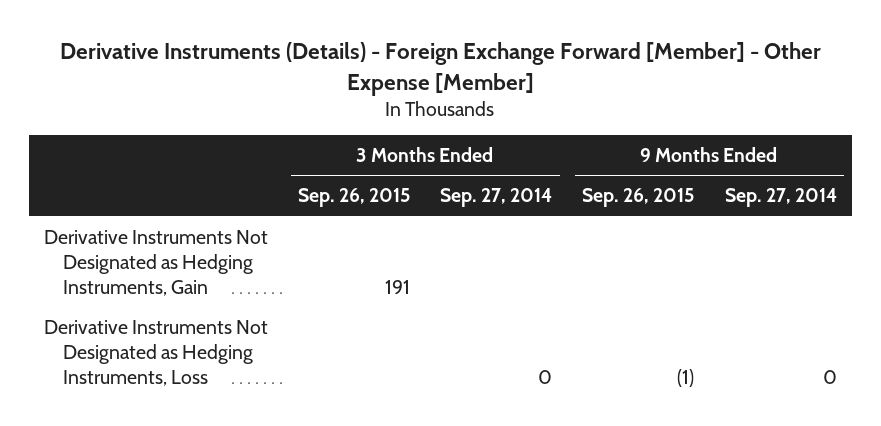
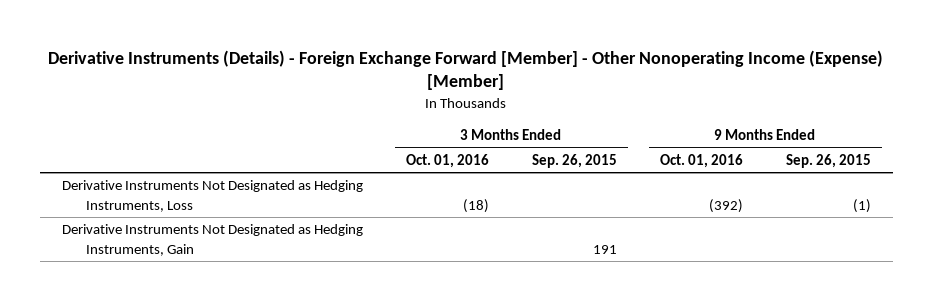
[60,42,822,96] Derivative Instruments (Details) - Foreign Exchange Forward [Member] - Other Expense [Member] -> [48,49,884,91] Derivative Instruments (Details) - Foreign Exchange Forward [Member] - Other Nonoperating Income (Expense) [Member]
[440,188,553,208] Sep. 27, 2014 -> none
[724,188,837,208] Sep. 27, 2014 -> none
none -> [405,153,489,168] Oct. 01, 2016
none -> [659,153,743,168] Oct. 01, 2016
[44,229,269,296] Derivative Instruments Not Designated as Hedging Instruments, Gain -> [61,224,363,256] Derivative Instruments Not Designated as Hedging Instruments, Gain

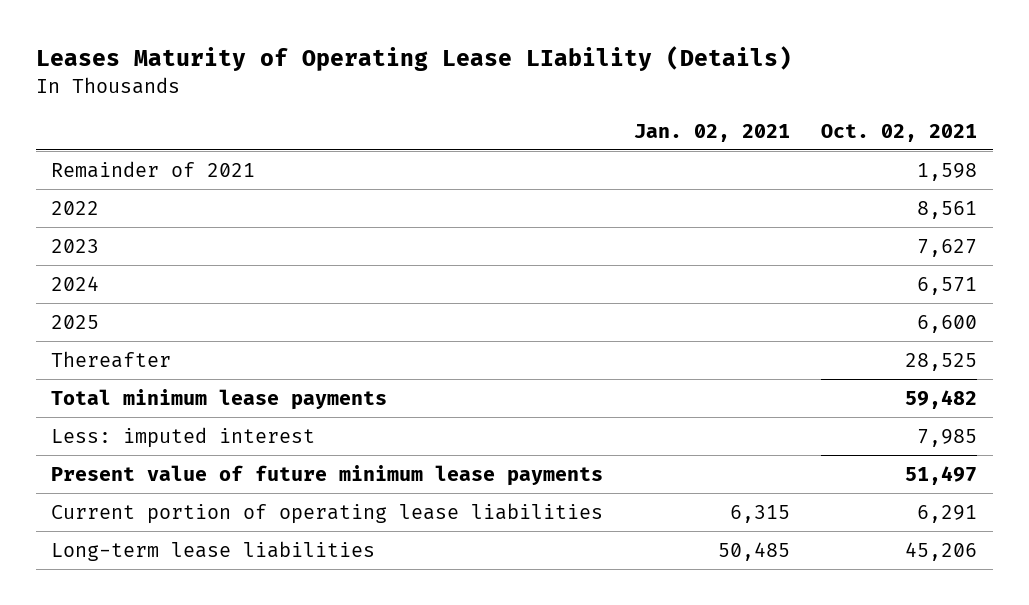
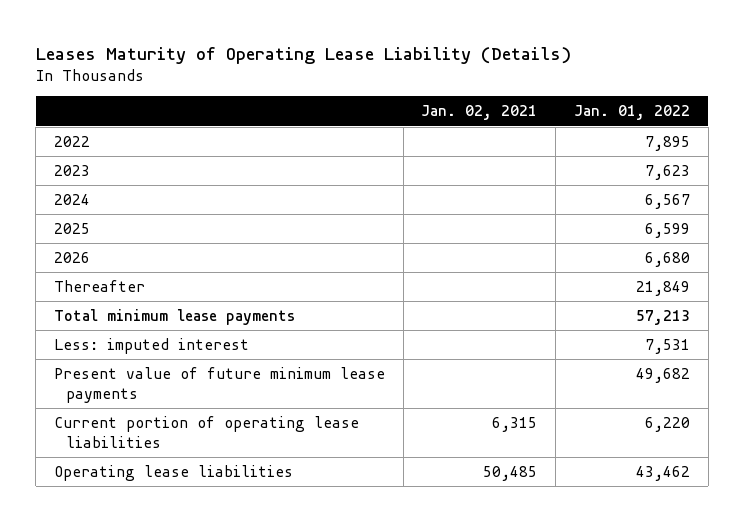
[35,46,792,72] Leases Maturity of Operating Lease LIability (Details) -> [35,46,571,64] Leases Maturity of Operating Lease Liability (Details)
[821,124,978,143] Oct. 02, 2021 -> none
none -> [573,105,690,121] Jan. 01, 2022
[51,160,256,178] Remainder of 2021 -> none
none -> [54,251,91,263] 2026
[51,540,376,561] Long-term lease liabilities -> [54,464,294,481] Operating lease liabilities

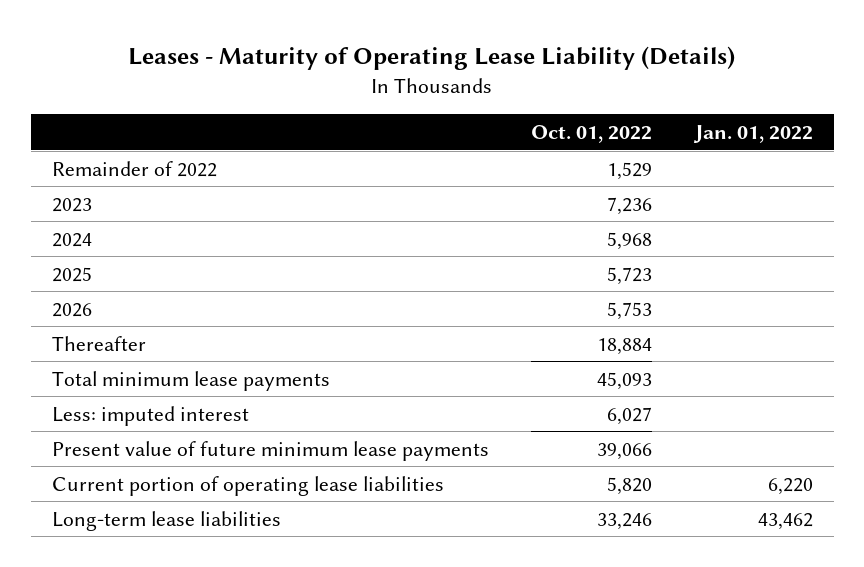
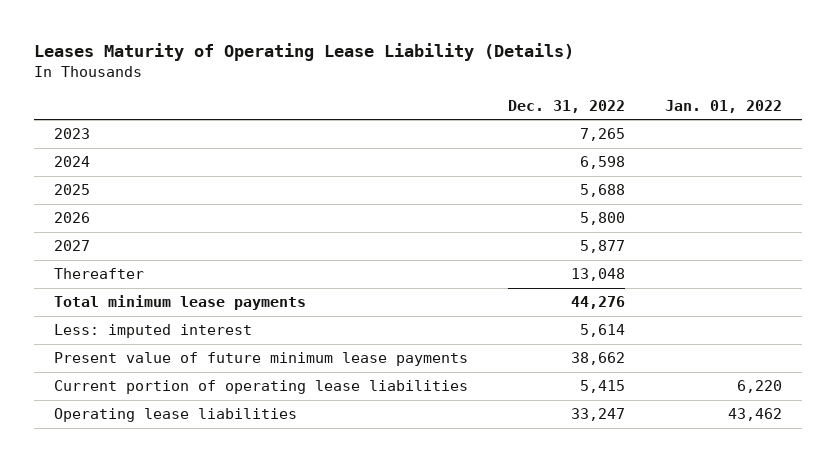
[128,45,736,70] Leases - Maturity of Operating Lease Liability (Details) -> [34,43,575,62] Leases Maturity of Operating Lease Liability (Details)
[531,124,653,143] Oct. 01, 2022 -> none
none -> [508,99,626,113] Dec. 31, 2022
[51,160,217,177] Remainder of 2022 -> none
none -> [54,240,91,252] 2027
[51,510,281,531] Long-term lease liabilities -> [54,408,298,423] Operating lease liabilities

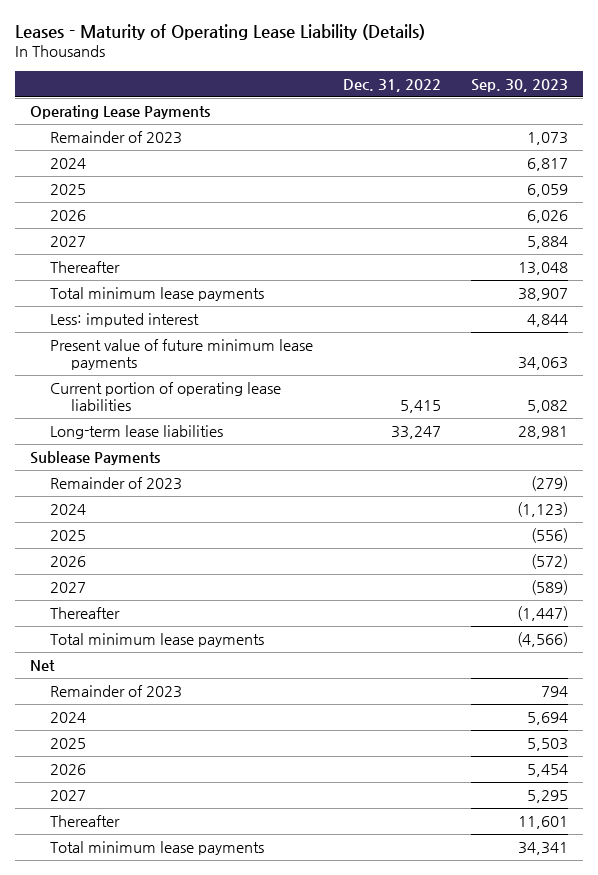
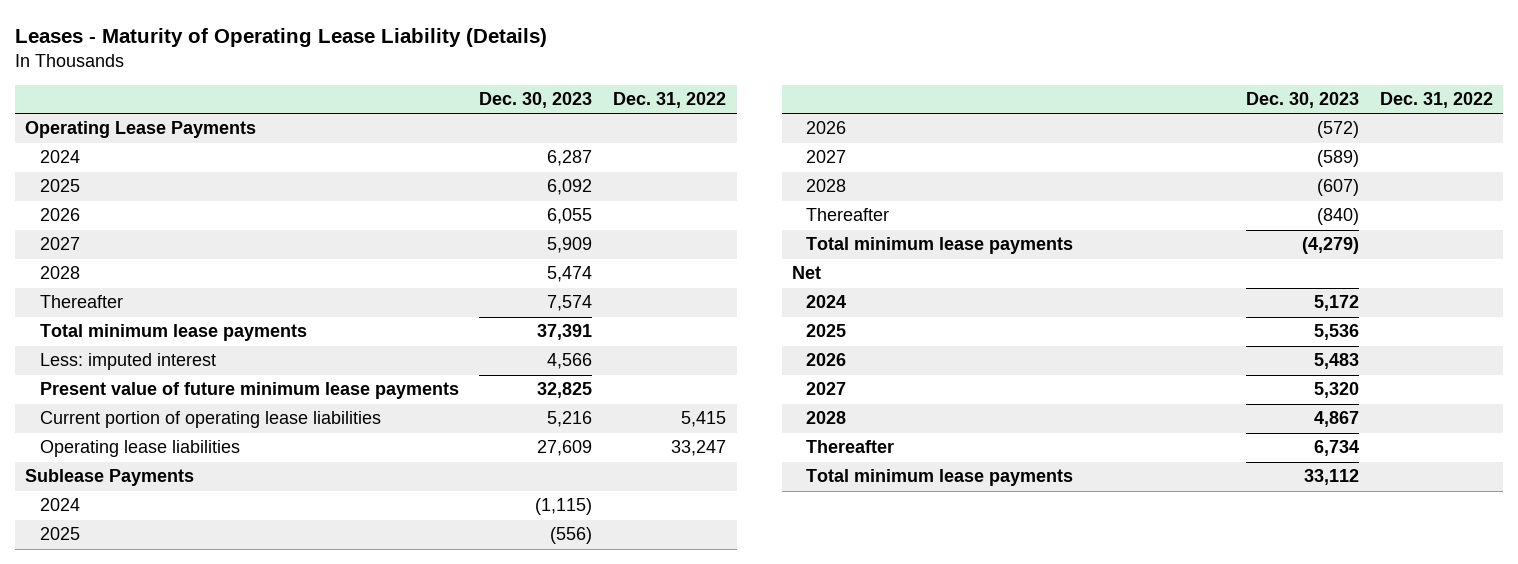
[471,78,569,92] Sep. 30, 2023 -> none
none -> [479,92,593,109] Dec. 30, 2023
[50,131,183,145] Remainder of 2023 -> none
none -> [39,266,80,280] 2028
[50,425,224,440] Long-term lease liabilities -> [39,440,240,458] Operating lease liabilities
[50,477,183,491] Remainder of 2023 -> none
none -> [806,179,847,193] 2028
[50,685,183,699] Remainder of 2023 -> none
none -> [806,411,847,425] 2028

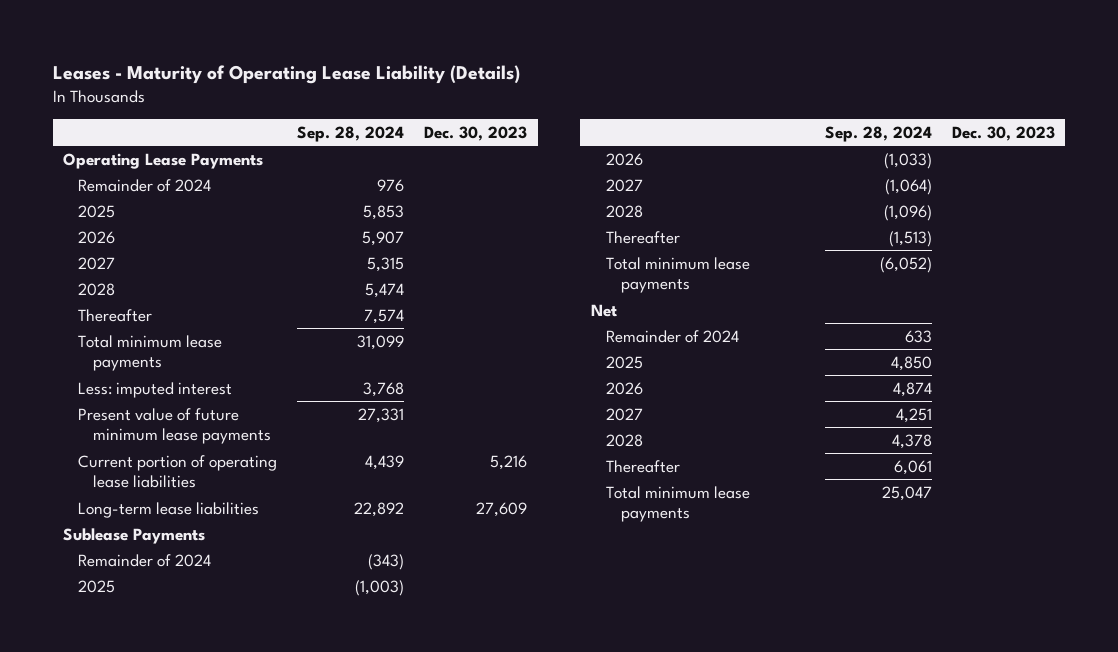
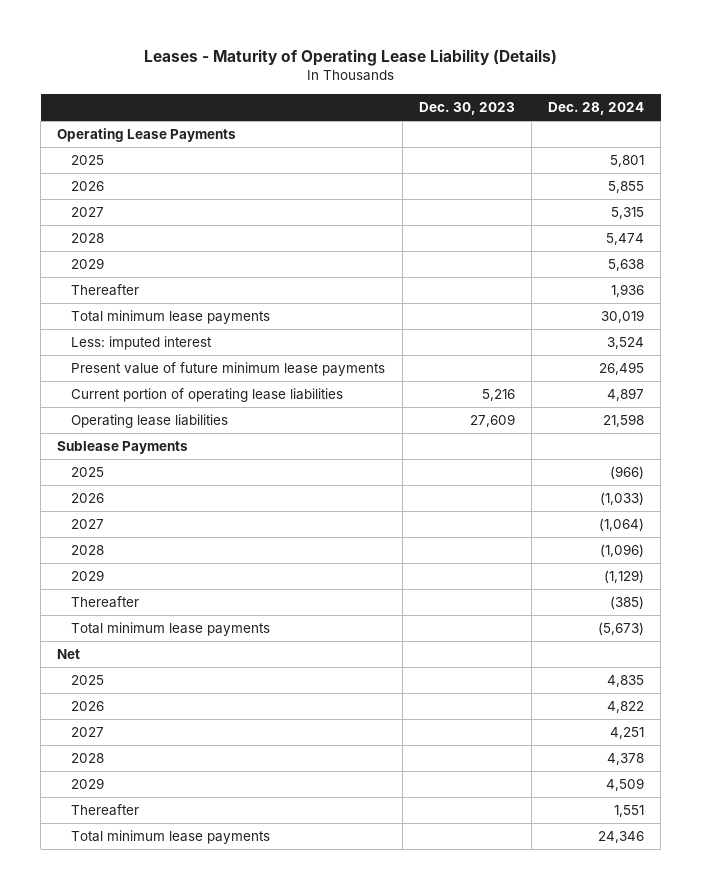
[297,125,405,142] Sep. 28, 2024 -> none
none -> [547,102,644,116] Dec. 28, 2024
[77,178,211,192] Remainder of 2024 -> none
none -> [71,258,105,270] 2029
[77,501,259,518] Long-term lease liabilities -> [71,414,229,429] Operating lease liabilities
[77,553,211,567] Remainder of 2024 -> none
none -> [71,570,105,582] 2029
[605,329,739,343] Remainder of 2024 -> none
none -> [71,778,105,790] 2029

